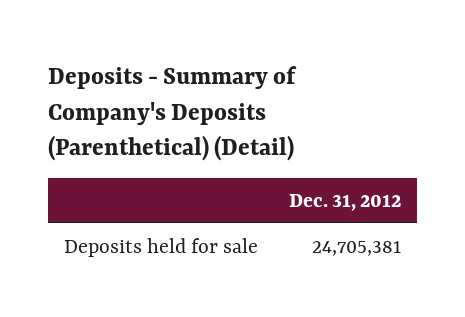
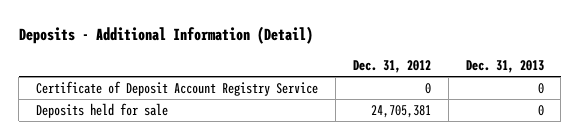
[48,65,298,162] Deposits - Summary of Company's Deposits (Parenthetical) (Detail) -> [18,26,313,45] Deposits - Additional Information (Detail)
none -> [465,59,544,73] Dec. 31, 2013
none -> [36,80,319,96] Certificate of Deposit Account Registry Service

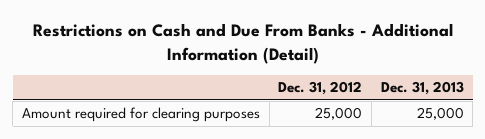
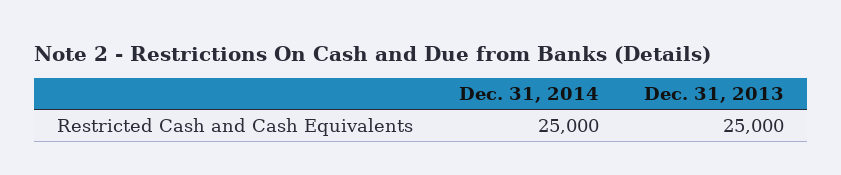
[32,23,453,64] Restrictions on Cash and Due From Banks - Additional Information (Detail) -> [33,45,711,64] Note 2 - Restrictions On Cash and Due from Banks (Details)
[278,81,363,96] Dec. 31, 2012 -> none
none -> [458,87,599,104] Dec. 31, 2014
[21,107,260,123] Amount required for clearing purposes -> [56,117,413,136] Restricted Cash and Cash Equivalents

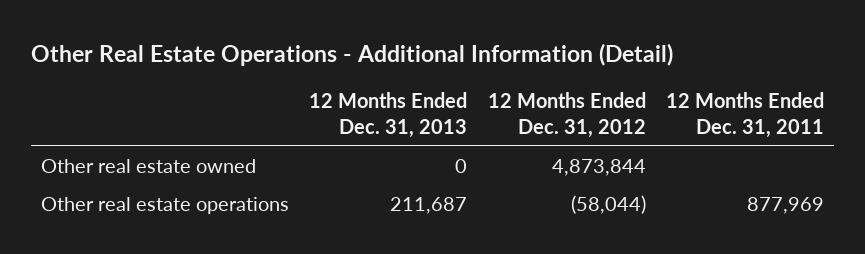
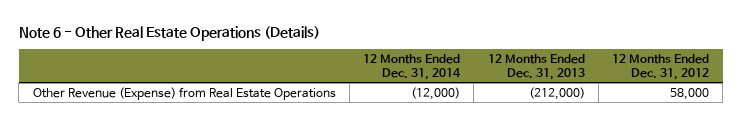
[31,42,674,66] Other Real Estate Operations - Additional Information (Detail) -> [18,25,320,41] Note 6 - Other Real Estate Operations (Details)
[666,91,825,138] 12 Months Ended Dec. 31, 2011 -> none
none -> [363,53,462,80] 12 Months Ended Dec. 31, 2014
[41,159,257,174] Other real estate owned -> none
[41,197,290,215] Other real estate operations -> [32,86,336,100] Other Revenue (Expense) from Real Estate Operations
[390,197,468,215] 211,687 -> [528,86,585,100] (212,000)
[570,195,646,215] (58,044) -> [669,87,709,100] 58,000

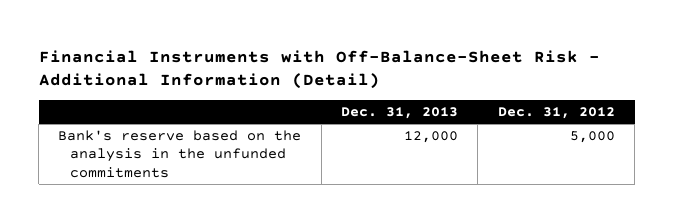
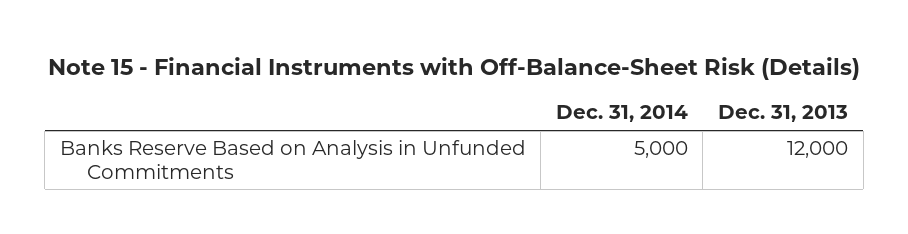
[38,49,600,90] Financial Instruments with Off-Balance-Sheet Risk - Additional Information (Detail) -> [47,57,860,81] Note 15 - Financial Instruments with Off-Balance-Sheet Risk (Details)
[497,107,615,120] Dec. 31, 2012 -> none
none -> [555,105,688,123] Dec. 31, 2014
[58,129,302,178] Bank's reserve based on the analysis in the unfunded commitments -> [59,140,526,179] Banks Reserve Based on Analysis in Unfunded Commitments

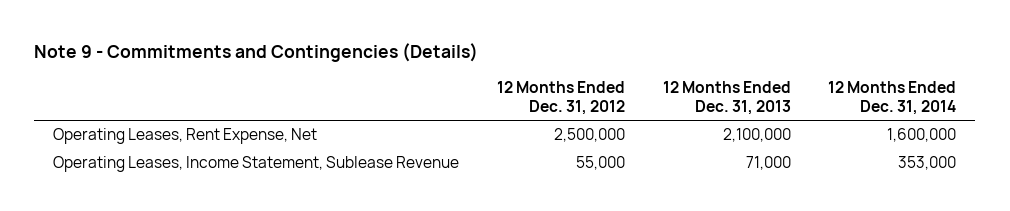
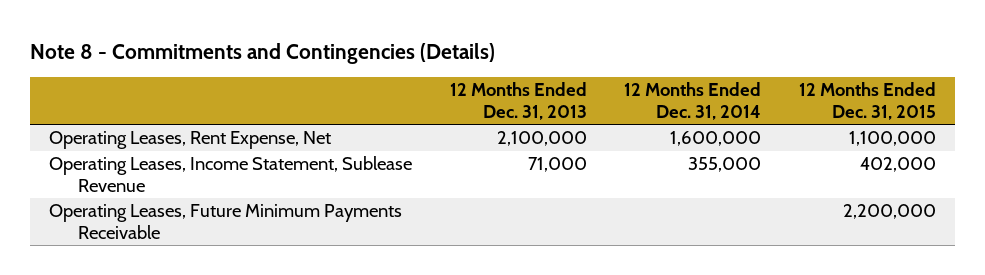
[34,43,479,63] Note 9 - Commitments and Contingencies (Details) -> [30,42,496,64] Note 8 - Commitments and Contingencies (Details)
[496,81,625,115] 12 Months Ended Dec. 31, 2012 -> none
none -> [798,82,936,120] 12 Months Ended Dec. 31, 2015
[898,156,957,171] 353,000 -> [688,157,762,173] 355,000
none -> [49,204,403,239] Operating Leases, Future Minimum Payments Receivable

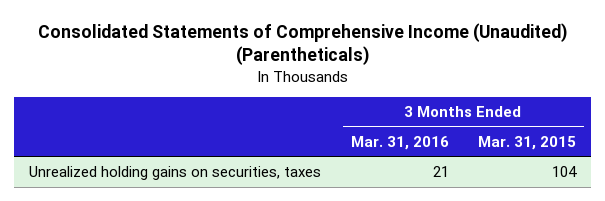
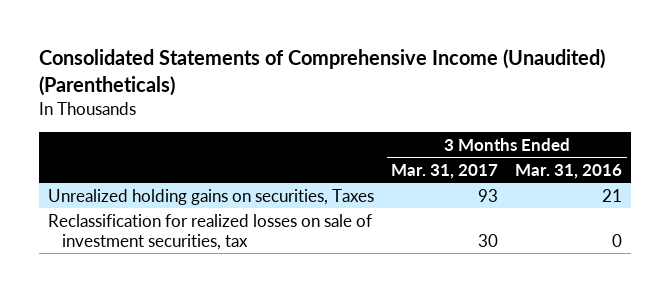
[478,135,577,150] Mar. 31, 2015 -> none
none -> [390,163,498,179] Mar. 31, 2017
[28,166,321,181] Unrealized holding gains on securities, taxes -> [47,188,374,205] Unrealized holding gains on securities, Taxes
none -> [47,213,372,250] Reclassification for realized losses on sale of investment securities, tax

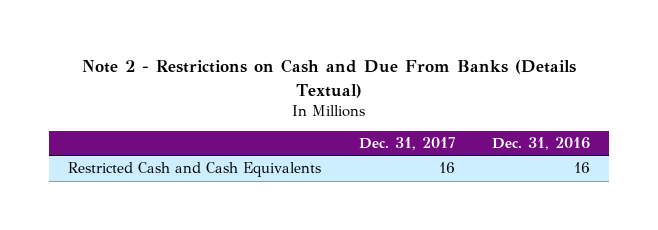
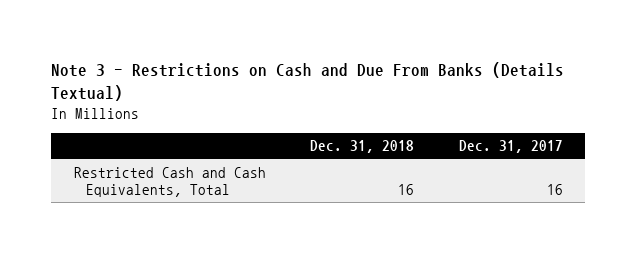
[82,59,577,98] Note 2 - Restrictions on Cash and Due From Banks (Details Textual) -> [51,61,565,101] Note 3 - Restrictions on Cash and Due From Banks (Details Textual)
[492,137,591,151] Dec. 31, 2016 -> none
none -> [310,140,415,154] Dec. 31, 2018
[68,162,322,178] Restricted Cash and Cash Equivalents -> [73,166,266,198] Restricted Cash and Cash Equivalents, Total

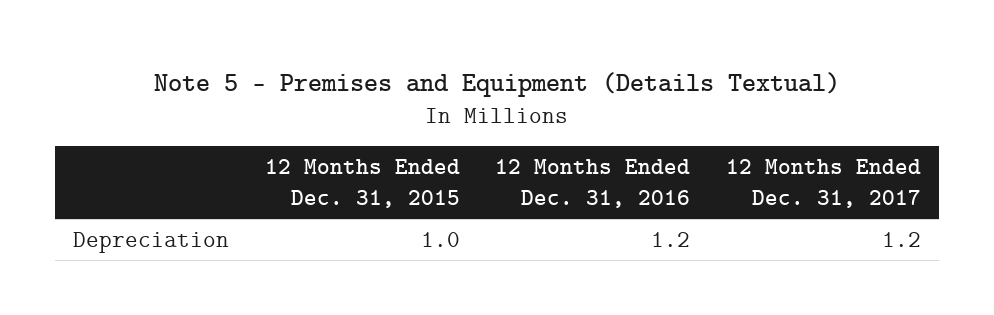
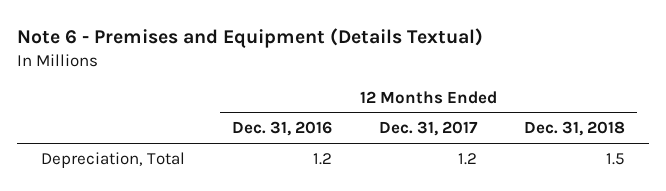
[153,72,840,98] Note 5 - Premises and Equipment (Details Textual) -> [16,28,483,49] Note 6 - Premises and Equipment (Details Textual)
[264,159,460,208] 12 Months Ended Dec. 31, 2015 -> none
none -> [524,121,626,137] Dec. 31, 2018
[72,231,229,253] Depreciation -> [40,152,185,169] Depreciation, Total

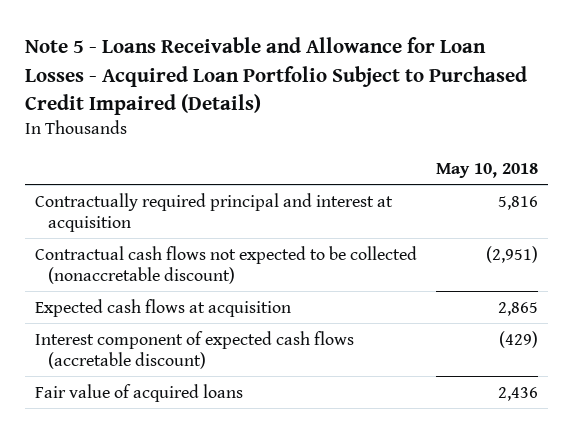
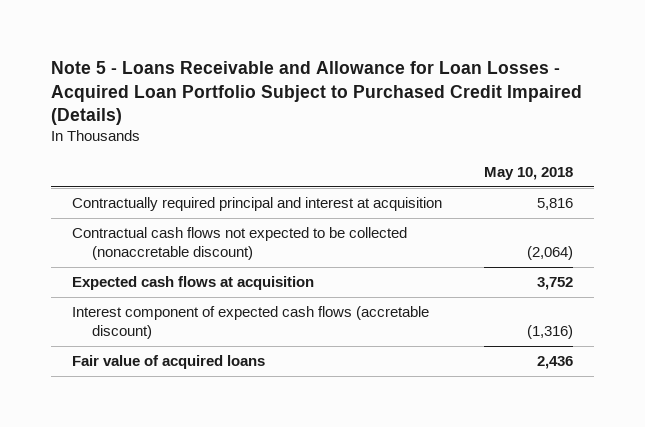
[486,245,539,263] (2,951) -> [527,246,574,261] (2,064)
[498,301,539,316] 2,865 -> [537,277,574,291] 3,752
[499,330,539,348] (429) -> [527,325,574,340] (1,316)

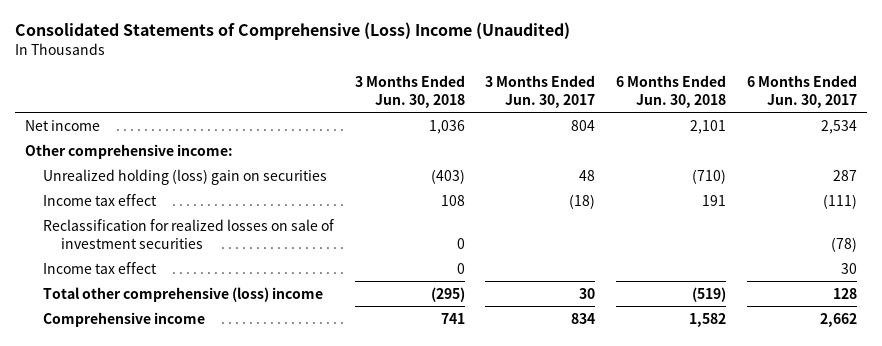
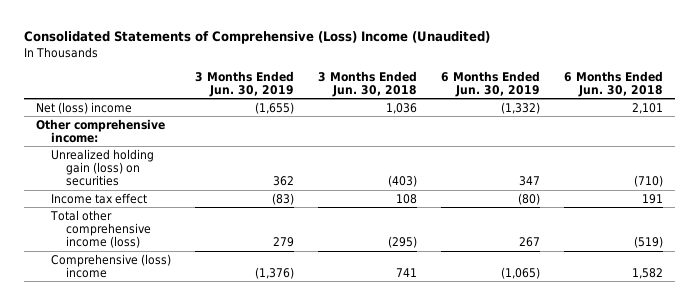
[485,74,596,108] 3 Months Ended Jun. 30, 2017 -> none
[746,74,857,108] 6 Months Ended Jun. 30, 2017 -> none
none -> [194,70,294,98] 3 Months Ended Jun. 30, 2019
none -> [440,70,540,98] 6 Months Ended Jun. 30, 2019
[24,119,100,131] Net income -> [35,101,132,114] Net (loss) income
[42,168,327,185] Unrealized holding (loss) gain on securities -> [51,148,155,187] Unrealized holding gain (loss) on securities
[42,218,334,249] Reclassification for realized losses on sale of investment securities -> none
[42,261,157,274] Income tax effect -> none
[42,286,323,302] Total other comprehensive (loss) income -> [50,209,152,249] Total other comprehensive income (loss)
[42,311,205,327] Comprehensive income -> [51,253,172,278] Comprehensive (loss) income

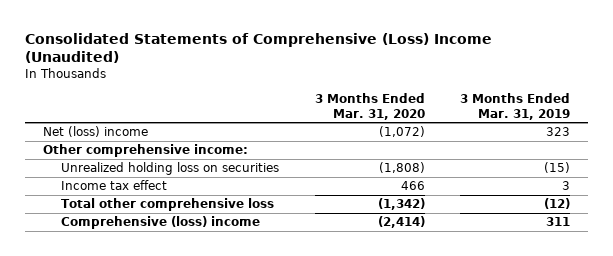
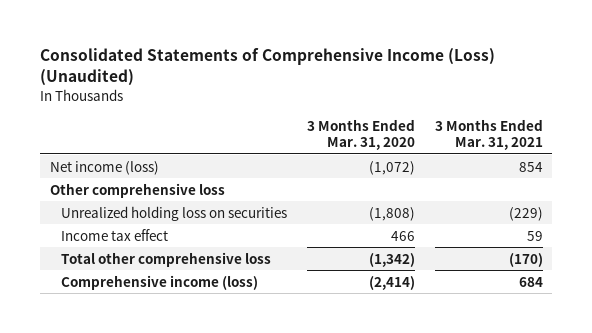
[25,32,493,64] Consolidated Statements of Comprehensive (Loss) Income (Unaudited) -> [39,47,495,87] Consolidated Statements of Comprehensive Income (Loss) (Unaudited)
[459,93,570,120] 3 Months Ended Mar. 31, 2019 -> none
none -> [434,119,543,150] 3 Months Ended Mar. 31, 2021
[42,126,148,138] Net (loss) income -> [49,160,159,175] Net income (loss)
[42,144,248,158] Other comprehensive income: -> [49,182,225,198] Other comprehensive loss
[61,216,261,230] Comprehensive (loss) income -> [60,274,258,290] Comprehensive income (loss)

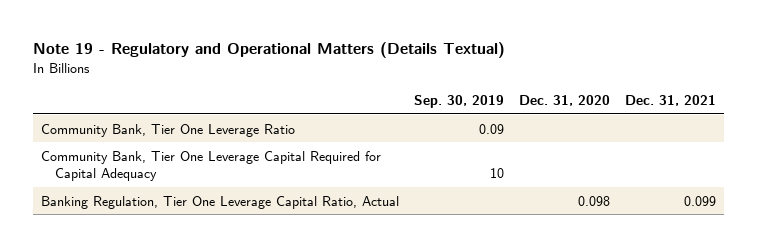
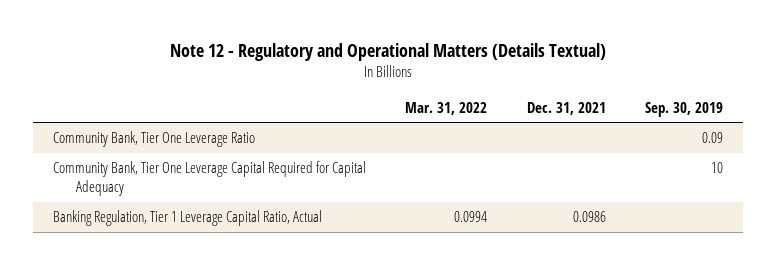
[33,42,506,59] Note 19 - Regulatory and Operational Matters (Details Textual) -> [169,42,606,61] Note 12 - Regulatory and Operational Matters (Details Textual)
[519,94,611,106] Dec. 31, 2020 -> none
none -> [405,101,488,115] Mar. 31, 2022
[40,195,399,209] Banking Regulation, Tier One Leverage Capital Ratio, Actual -> [52,210,322,227] Banking Regulation, Tier 1 Leverage Capital Ratio, Actual
[684,195,717,206] 0.099 -> [572,211,606,223] 0.0986

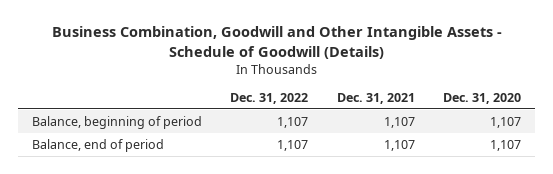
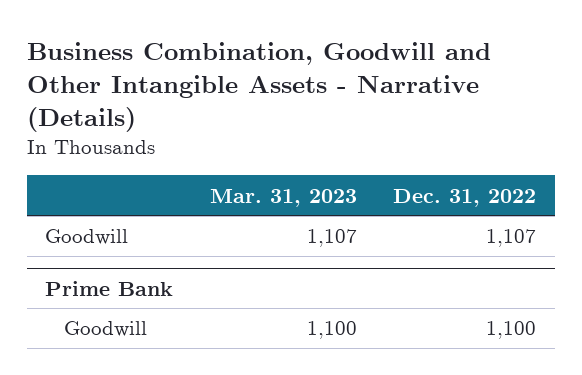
[51,26,502,59] Business Combination, Goodwill and Other Intangible Assets - Schedule of Goodwill (Details) -> [26,41,491,132] Business Combination, Goodwill and Other Intangible Assets - Narrative (Details)
[336,92,415,104] Dec. 31, 2021 -> none
[442,92,521,104] Dec. 31, 2020 -> none
none -> [209,188,357,207] Mar. 31, 2023
[32,138,165,152] Balance, end of period -> none
[32,115,203,129] Balance, beginning of period -> [45,229,129,246] Goodwill
none -> [45,280,174,296] Prime Bank
none -> [63,321,147,338] Goodwill

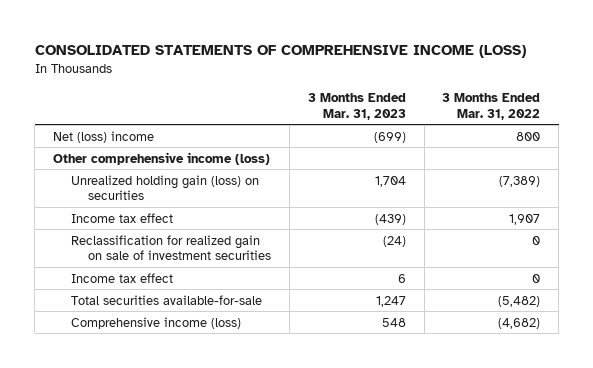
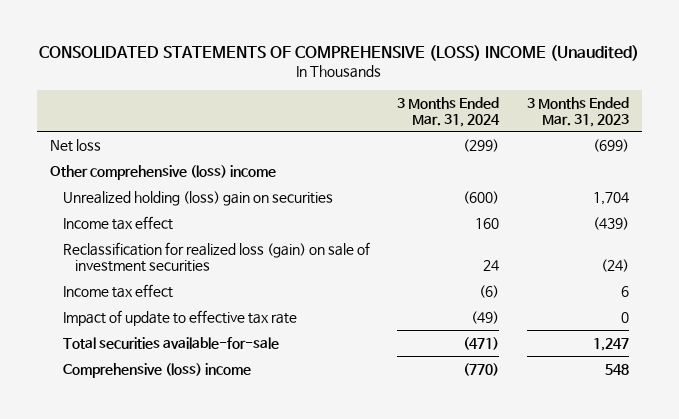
[34,45,526,59] CONSOLIDATED STATEMENTS OF COMPREHENSIVE INCOME (LOSS) -> [39,44,640,61] CONSOLIDATED STATEMENTS OF COMPREHENSIVE (LOSS) INCOME (Unaudited)
[442,92,541,120] 3 Months Ended Mar. 31, 2022 -> none
none -> [397,96,501,127] 3 Months Ended Mar. 31, 2024
[52,130,154,143] Net (loss) income -> [50,138,102,152] Net loss
[52,151,270,165] Other comprehensive income (loss) -> [50,164,277,180] Other comprehensive (loss) income
[70,174,259,201] Unrealized holding gain (loss) on securities -> [62,190,333,206] Unrealized holding (loss) gain on securities
[70,234,272,261] Reclassification for realized gain on sale of investment securities -> [62,241,370,272] Reclassification for realized loss (gain) on sale of investment securities
none -> [62,309,297,326] Impact of update to effective tax rate
[70,316,241,329] Comprehensive income (loss) -> [62,362,251,378] Comprehensive (loss) income

